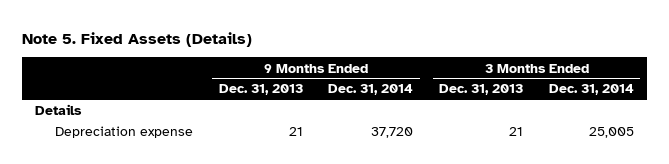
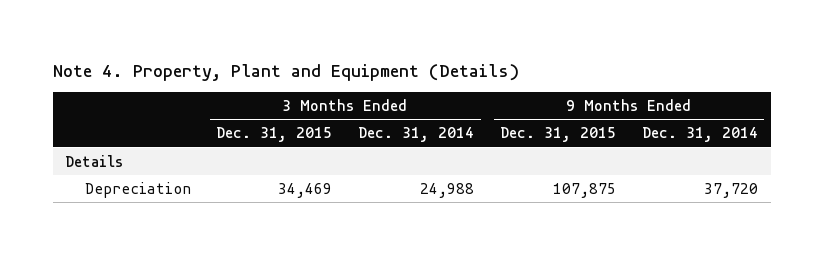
[22,31,253,47] Note 5. Fixed Assets (Details) -> [52,63,519,81] Note 4. Property, Plant and Equipment (Details)
[218,84,303,96] Dec. 31, 2013 -> none
[439,84,524,96] Dec. 31, 2013 -> none
none -> [216,127,333,143] Dec. 31, 2015
none -> [499,127,616,143] Dec. 31, 2015
[54,126,193,139] Depreciation expense -> [84,181,191,198] Depreciation
[588,127,634,139] 25,005 -> [420,182,475,198] 24,988

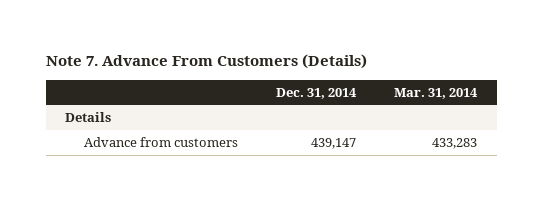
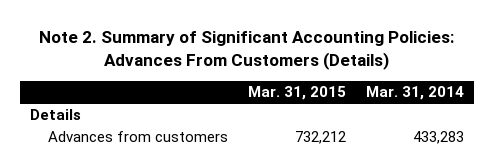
[45,54,367,70] Note 7. Advance From Customers (Details) -> [38,31,454,71] Note 2. Summary of Significant Accounting Policies: Advances From Customers (Details)
[276,87,358,99] Dec. 31, 2014 -> none
none -> [248,86,347,101] Mar. 31, 2015
[84,137,239,148] Advance from customers -> [48,131,229,143] Advances from customers

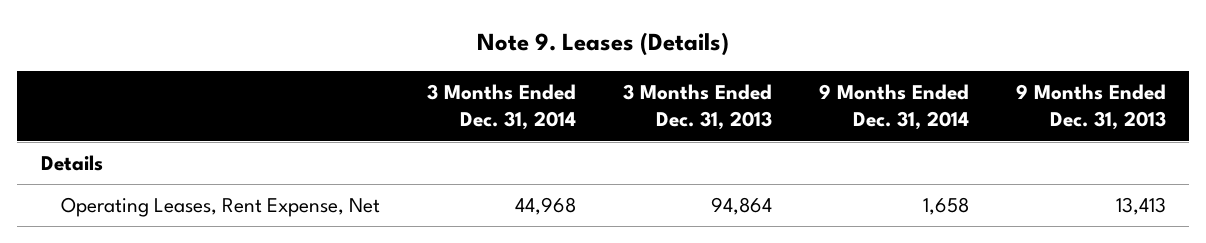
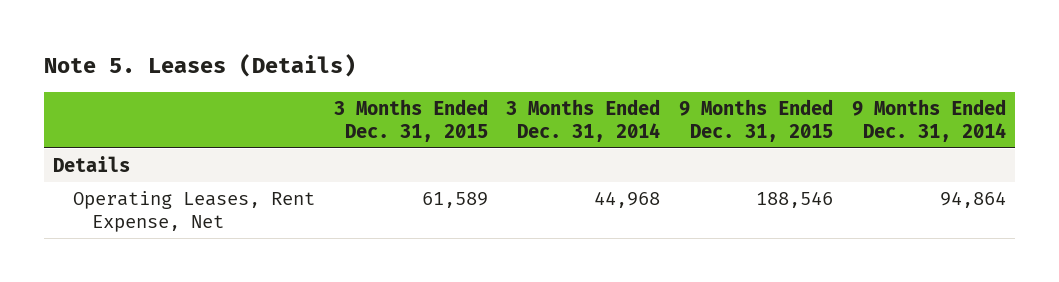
[477,31,730,56] Note 9. Leases (Details) -> [44,53,357,77] Note 5. Leases (Details)
[622,84,772,131] 3 Months Ended Dec. 31, 2013 -> none
[1015,84,1166,131] 9 Months Ended Dec. 31, 2013 -> none
none -> [333,98,488,142] 3 Months Ended Dec. 31, 2015
none -> [678,98,833,142] 9 Months Ended Dec. 31, 2015
[922,197,969,216] 1,658 -> [939,191,1006,209] 94,864

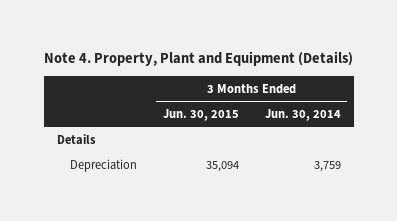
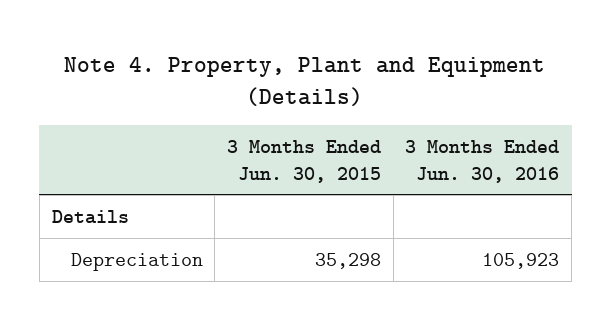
[264,108,341,121] Jun. 30, 2014 -> none
none -> [405,139,560,183] 3 Months Ended Jun. 30, 2016
[205,160,239,172] 35,094 -> [315,252,382,269] 35,298

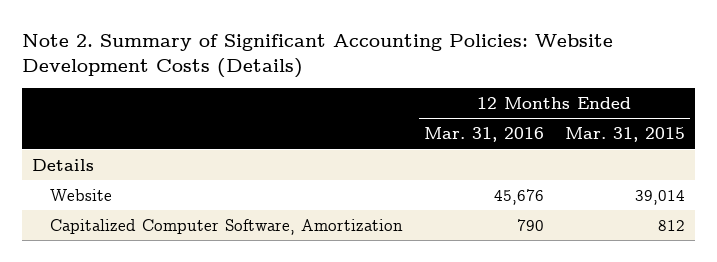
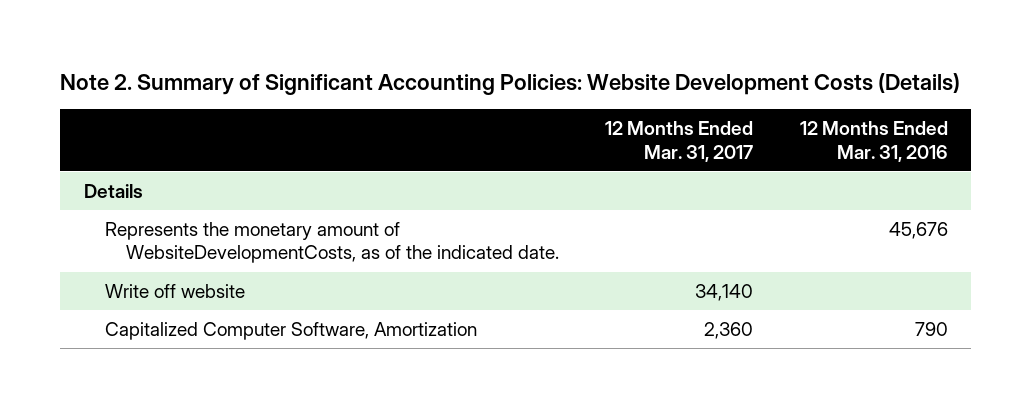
[564,127,685,143] Mar. 31, 2015 -> none
none -> [605,121,754,162] 12 Months Ended Mar. 31, 2017
[50,188,113,201] Website -> [104,222,559,264] Represents the monetary amount of WebsiteDevelopmentCosts, as of the indicated date.
none -> [104,284,245,299] Write off website

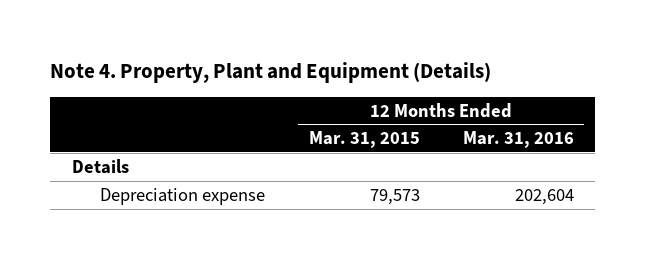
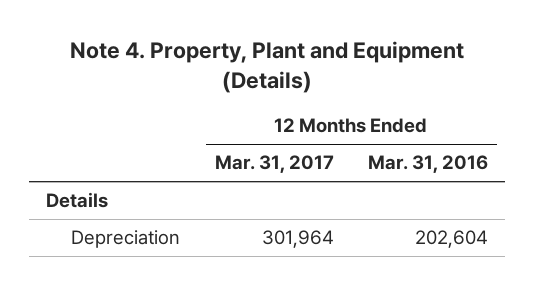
[308,131,420,149] Mar. 31, 2015 -> none
none -> [214,155,334,174] Mar. 31, 2017
[100,187,266,205] Depreciation expense -> [71,230,181,249] Depreciation

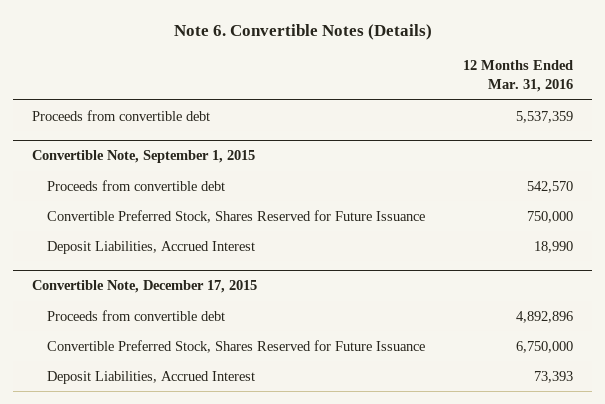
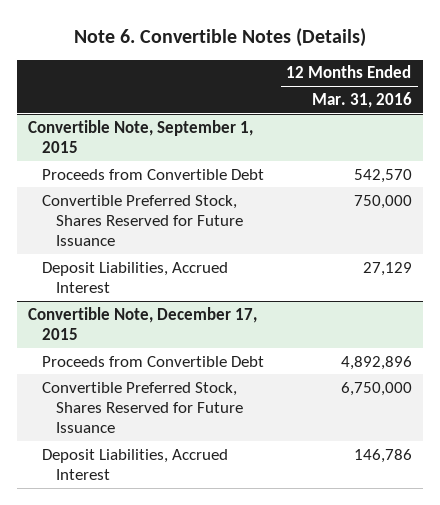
[32,109,211,121] Proceeds from convertible debt -> none
[46,179,225,191] Proceeds from convertible debt -> [42,168,265,180] Proceeds from Convertible Debt
[534,240,574,253] 18,990 -> [362,261,412,276] 27,129
[46,309,225,321] Proceeds from convertible debt -> [42,355,265,367] Proceeds from Convertible Debt
[534,370,574,383] 73,393 -> [353,448,412,463] 146,786

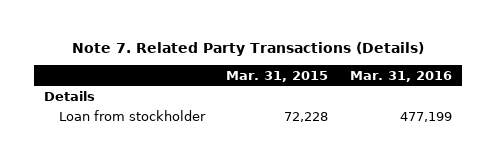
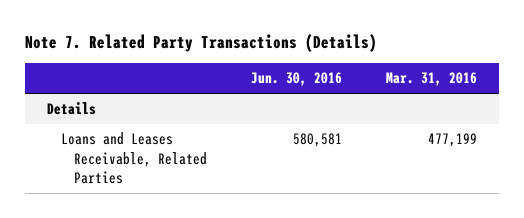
[226,70,329,82] Mar. 31, 2015 -> none
none -> [251,72,343,87] Jun. 30, 2016
[59,109,207,121] Loan from stockholder -> [60,132,208,184] Loans and Leases Receivable, Related Parties

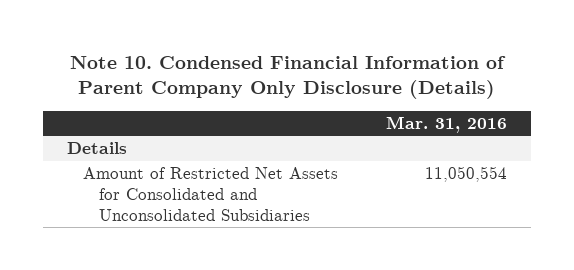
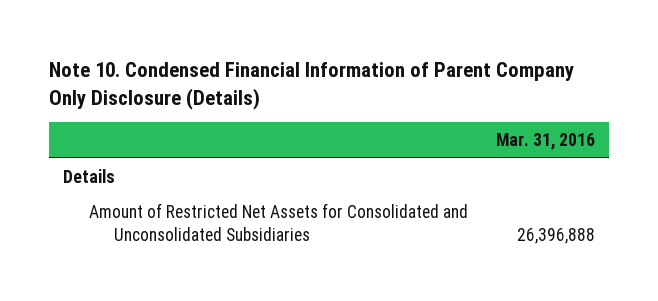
[425,166,508,183] 11,050,554 -> [516,227,595,244] 26,396,888

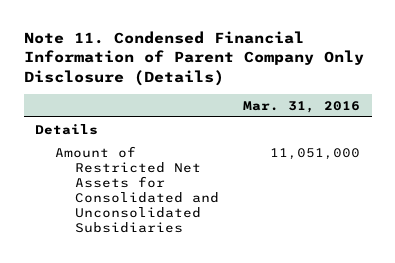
[49,61,575,110] Note 10. Condensed Financial Information of Parent Company Only Disclosure (Details) -> [23,30,364,86] Note 11. Condensed Financial Information of Parent Company Only Disclosure (Details)
[516,227,595,244] 26,396,888 -> [269,147,360,160] 11,051,000

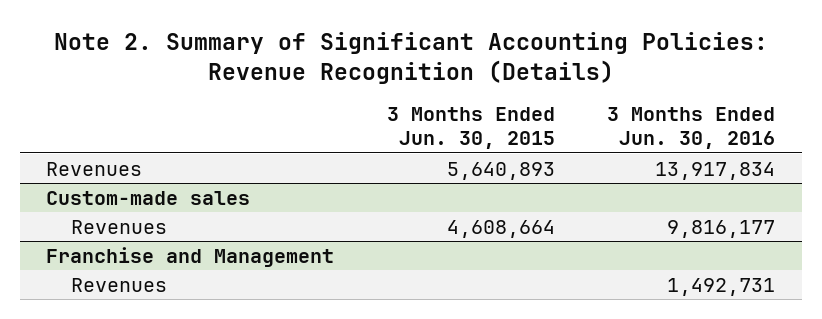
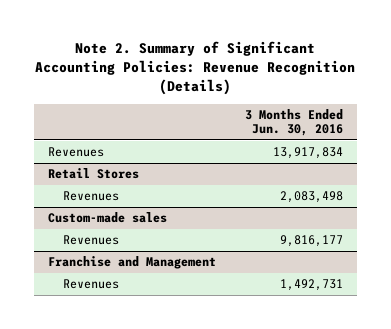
[386,107,555,150] 3 Months Ended Jun. 30, 2015 -> none
none -> [48,168,140,180] Retail Stores
none -> [63,191,120,202] Revenues

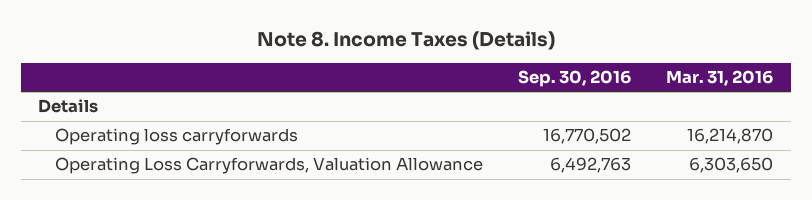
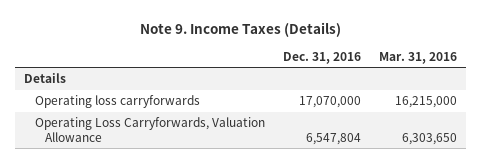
[256,31,555,51] Note 8. Income Taxes (Details) -> [139,21,341,37] Note 9. Income Taxes (Details)
[518,69,632,87] Sep. 30, 2016 -> none
none -> [282,51,361,64] Dec. 31, 2016
[687,128,774,145] 16,214,870 -> [395,96,458,109] 16,215,000

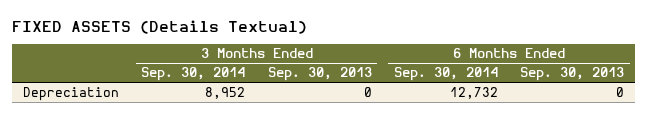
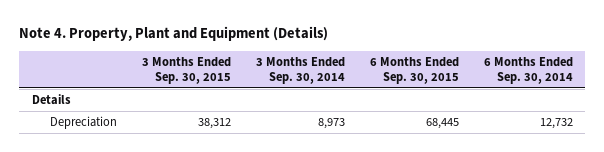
[12,19,308,34] FIXED ASSETS (Details Textual) -> [19,26,329,42] Note 4. Property, Plant and Equipment (Details)
[267,67,372,82] Sep. 30, 2013 -> none
[520,67,625,82] Sep. 30, 2013 -> none
none -> [141,57,231,84] 3 Months Ended Sep. 30, 2015
none -> [369,57,459,84] 6 Months Ended Sep. 30, 2015
none -> [31,94,71,106] Details
[205,87,246,100] 8,952 -> [317,118,345,130] 8,973

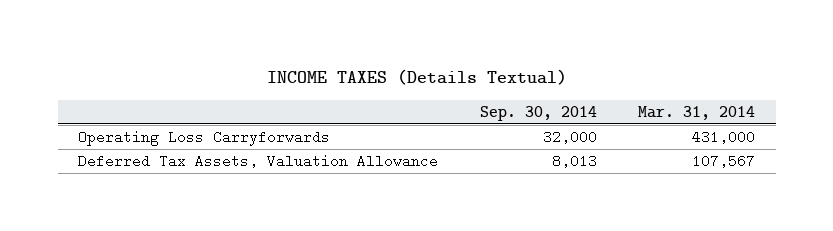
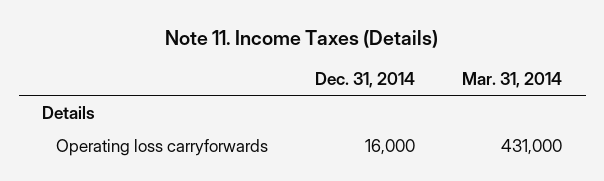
[266,69,567,86] INCOME TAXES (Details Textual) -> [165,30,439,49] Note 11. Income Taxes (Details)
[479,105,597,121] Sep. 30, 2014 -> none
none -> [315,72,416,89] Dec. 31, 2014
[78,154,439,169] Deferred Tax Assets, Valuation Allowance -> none
none -> [42,105,96,119] Details
[78,130,331,147] Operating Loss Carryforwards -> [56,138,269,156] Operating loss carryforwards

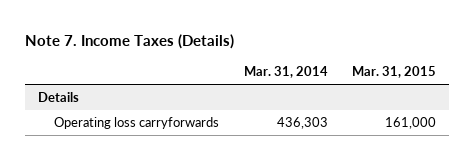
[165,30,439,49] Note 11. Income Taxes (Details) -> [25,33,235,49] Note 7. Income Taxes (Details)
[315,72,416,89] Dec. 31, 2014 -> none
none -> [352,66,437,79] Mar. 31, 2015
[501,138,563,155] 431,000 -> [276,117,328,130] 436,303

